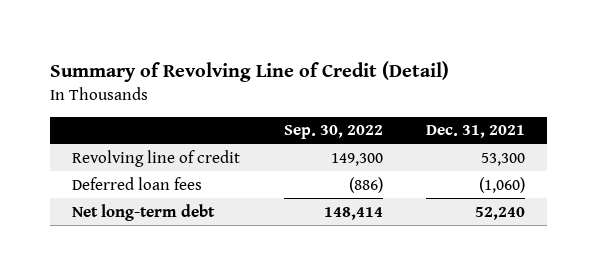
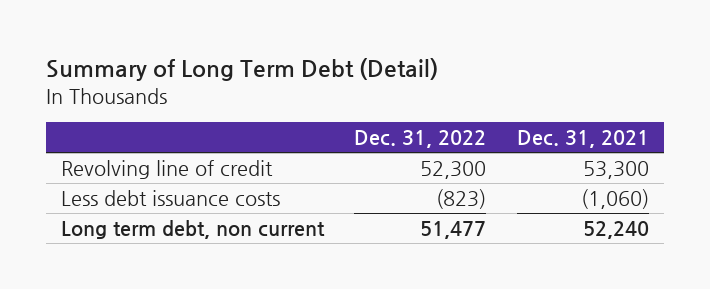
[50,60,450,82] Summary of Revolving Line of Credit (Detail) -> [46,58,439,82] Summary of Long Term Debt (Detail)
[283,125,383,140] Sep. 30, 2022 -> none
none -> [354,129,487,148] Dec. 31, 2022
[72,176,203,190] Deferred loan fees -> [61,189,281,206] Less debt issuance costs
[72,203,216,221] Net long-term debt -> [61,219,326,239] Long term debt, non current

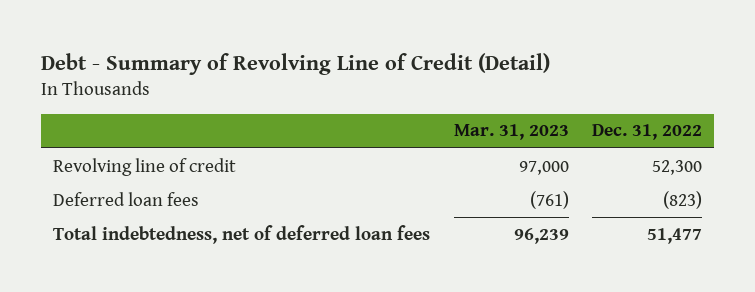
[46,58,439,82] Summary of Long Term Debt (Detail) -> [41,53,551,76] Debt - Summary of Revolving Line of Credit (Detail)
[516,129,649,148] Dec. 31, 2021 -> none
none -> [453,124,569,141] Mar. 31, 2023
[61,189,281,206] Less debt issuance costs -> [53,191,200,206] Deferred loan fees
[61,219,326,239] Long term debt, non current -> [53,224,431,244] Total indebtedness, net of deferred loan fees

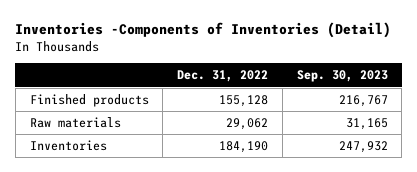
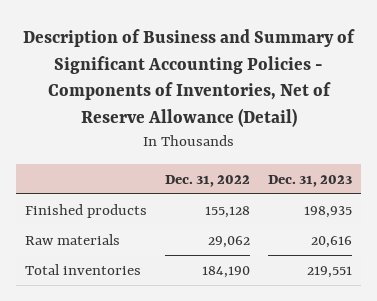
[15,22,392,39] Inventories -Components of Inventories (Detail) -> [22,28,355,128] Description of Business and Summary of Significant Accounting Policies - Components of Inventories, Net of Reserve Allowance (Detail)
[296,70,388,83] Sep. 30, 2023 -> none
none -> [268,174,353,187] Dec. 31, 2023
[29,139,107,151] Inventories -> [25,264,142,276] Total inventories

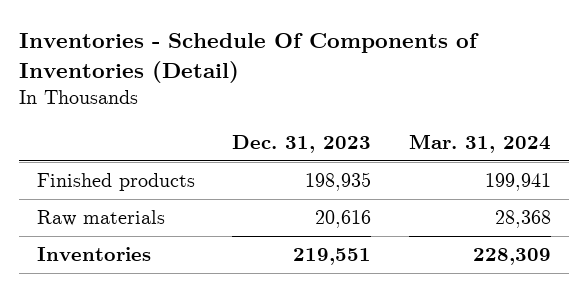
[22,28,355,128] Description of Business and Summary of Significant Accounting Policies - Components of Inventories, Net of Reserve Allowance (Detail) -> [18,33,479,84] Inventories - Schedule Of Components of Inventories (Detail)
[165,174,251,187] Dec. 31, 2022 -> none
none -> [408,133,551,153] Mar. 31, 2024
[25,264,142,276] Total inventories -> [37,247,152,262] Inventories

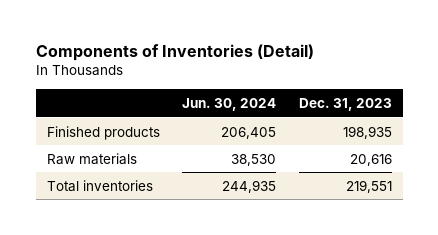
[18,33,479,84] Inventories - Schedule Of Components of Inventories (Detail) -> [35,43,314,61] Components of Inventories (Detail)
[408,133,551,153] Mar. 31, 2024 -> none
none -> [182,97,277,111] Jun. 30, 2024
[37,247,152,262] Inventories -> [46,179,153,192] Total inventories

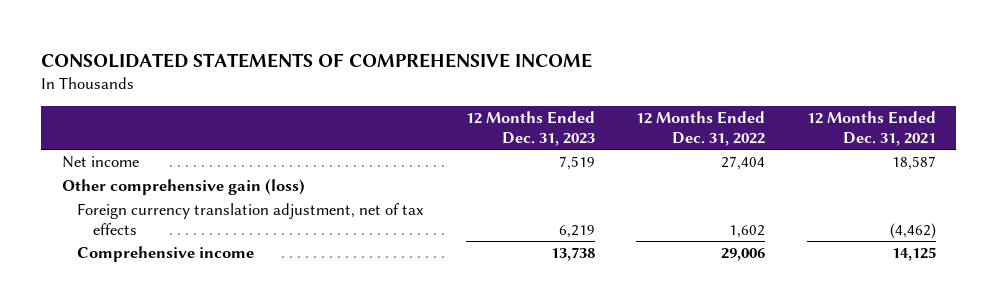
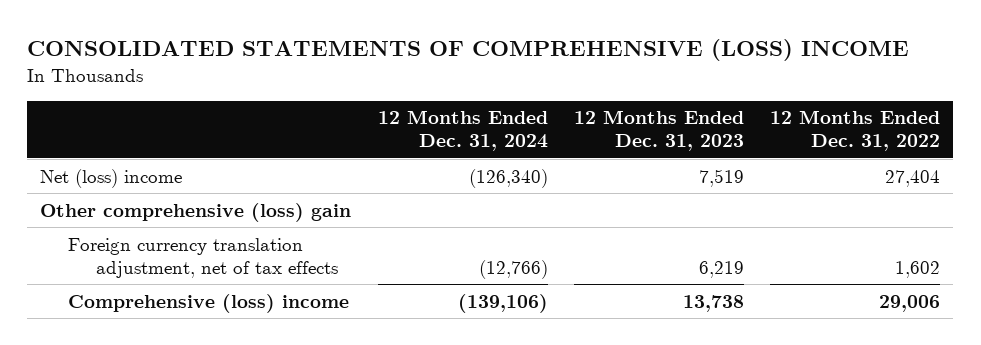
[41,52,593,68] CONSOLIDATED STATEMENTS OF COMPREHENSIVE INCOME -> [27,39,910,62] CONSOLIDATED STATEMENTS OF COMPREHENSIVE (LOSS) INCOME
[806,111,936,146] 12 Months Ended Dec. 31, 2021 -> none
none -> [377,110,548,152] 12 Months Ended Dec. 31, 2024
[61,156,139,169] Net income -> [40,168,183,188] Net (loss) income
[61,179,305,196] Other comprehensive gain (loss) -> [40,202,352,222] Other comprehensive (loss) gain
[77,246,255,263] Comprehensive income -> [67,293,349,313] Comprehensive (loss) income

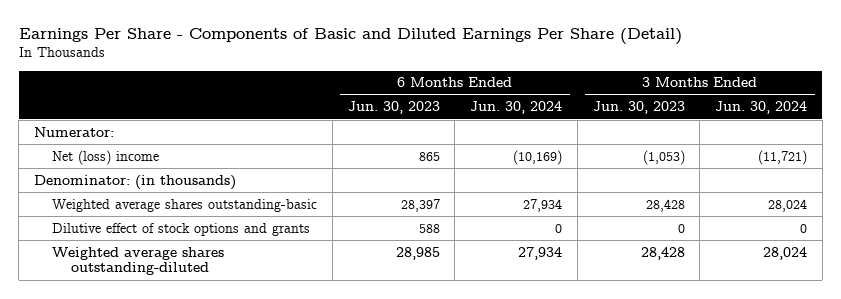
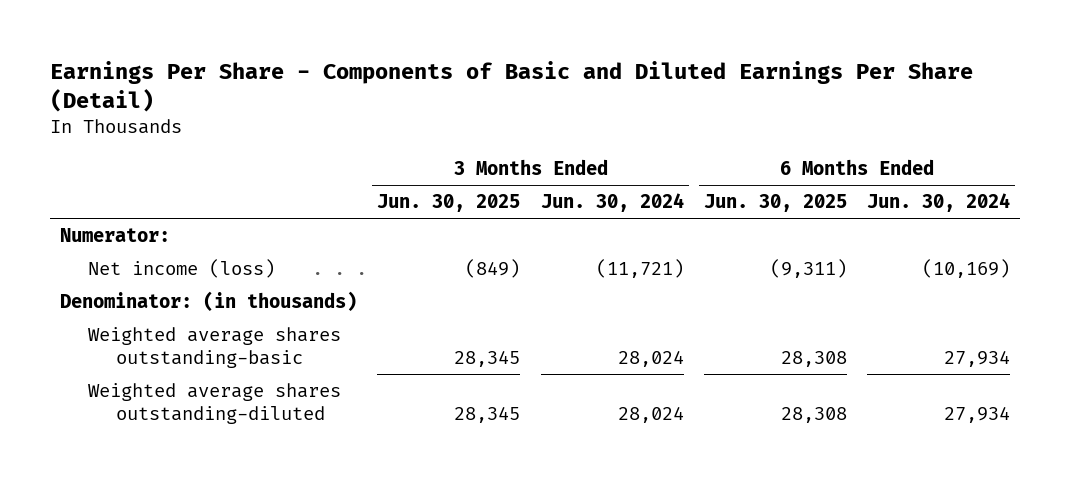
[347,101,440,115] Jun. 30, 2023 -> none
[592,101,685,115] Jun. 30, 2023 -> none
none -> [377,194,521,213] Jun. 30, 2025
none -> [703,194,847,213] Jun. 30, 2025
[52,149,160,165] Net (loss) income -> [88,259,276,279] Net income (loss)
[52,222,311,236] Dilutive effect of stock options and grants -> none

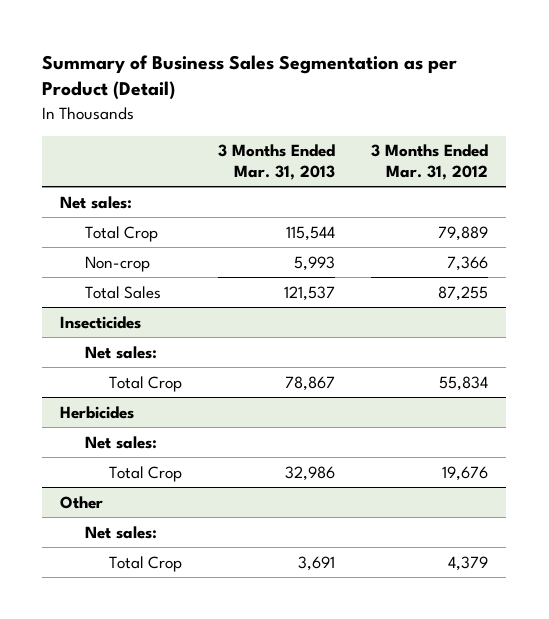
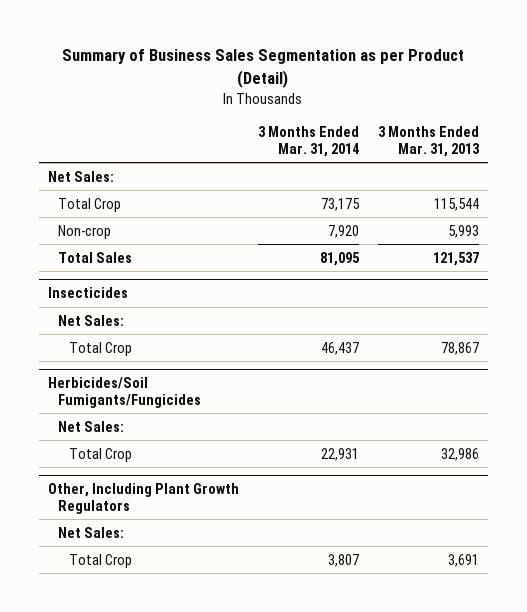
[371,144,489,181] 3 Months Ended Mar. 31, 2012 -> none
none -> [257,125,359,157] 3 Months Ended Mar. 31, 2014
[60,195,133,209] Net sales: -> [48,170,115,182] Net Sales:
[84,345,157,359] Net sales: -> [58,314,125,326] Net Sales:
[60,405,135,419] Herbicides -> none
none -> [48,377,202,408] Herbicides/Soil Fumigants/Fungicides
[84,435,157,449] Net sales: -> [58,420,125,432] Net Sales:
[60,495,104,509] Other -> none
none -> [48,483,240,514] Other, Including Plant Growth Regulators
[84,525,157,539] Net sales: -> [58,526,125,538] Net Sales:

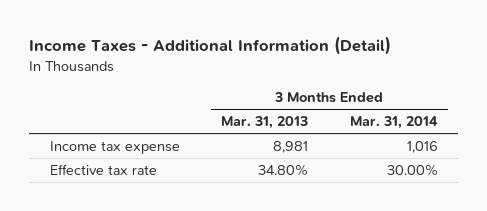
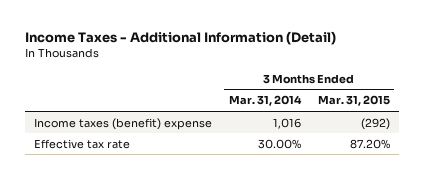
[221,116,309,130] Mar. 31, 2013 -> none
none -> [317,95,390,107] Mar. 31, 2015
[49,140,180,154] Income tax expense -> [33,117,212,130] Income taxes (benefit) expense

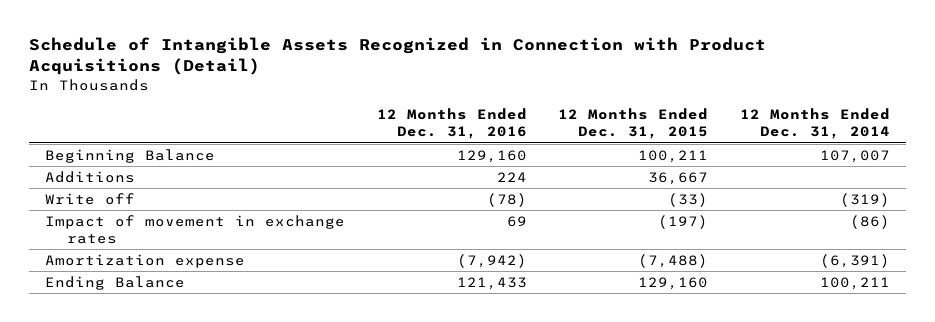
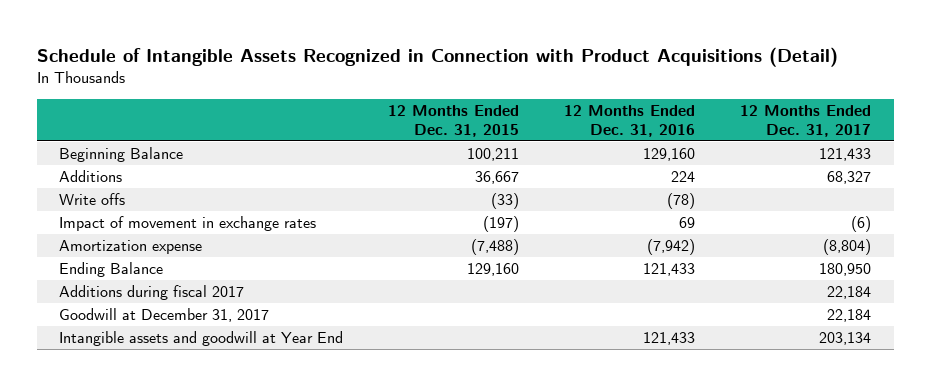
[739,108,890,140] 12 Months Ended Dec. 31, 2014 -> none
none -> [740,105,872,138] 12 Months Ended Dec. 31, 2017
[45,192,136,205] Write off -> [59,193,126,206] Write offs
none -> [59,285,245,301] Additions during fiscal 2017
none -> [59,308,270,323] Goodwill at December 31, 2017
none -> [59,331,344,347] Intangible assets and goodwill at Year End

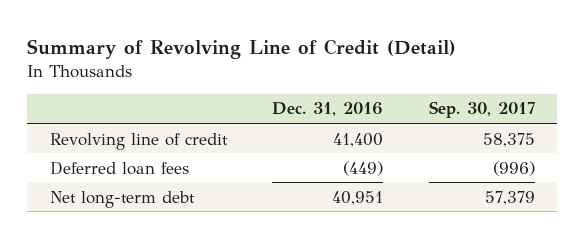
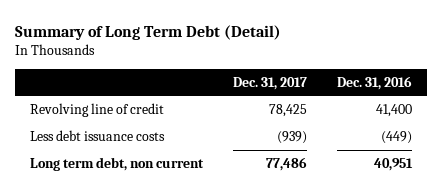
[27,38,457,59] Summary of Revolving Line of Credit (Detail) -> [15,24,282,40] Summary of Long Term Debt (Detail)
[428,101,535,119] Sep. 30, 2017 -> none
none -> [233,76,308,90] Dec. 31, 2017
[50,160,190,175] Deferred loan fees -> [30,129,166,141] Less debt issuance costs
[50,190,196,208] Net long-term debt -> [30,156,205,171] Long term debt, non current

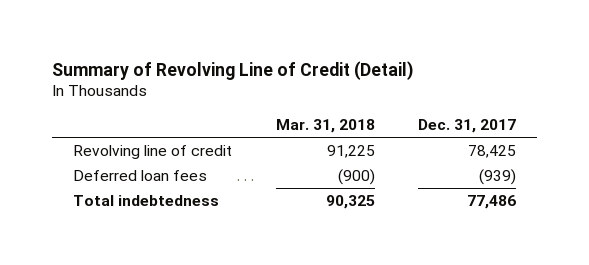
[15,24,282,40] Summary of Long Term Debt (Detail) -> [51,60,414,80] Summary of Revolving Line of Credit (Detail)
[336,75,412,90] Dec. 31, 2016 -> none
none -> [275,119,375,134] Mar. 31, 2018
[30,129,166,141] Less debt issuance costs -> [73,170,208,182] Deferred loan fees
[30,156,205,171] Long term debt, non current -> [73,195,220,207] Total indebtedness

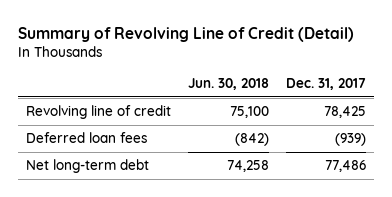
[275,119,375,134] Mar. 31, 2018 -> none
none -> [187,78,269,91] Jun. 30, 2018
[73,195,220,207] Total indebtedness -> [26,159,150,174] Net long-term debt

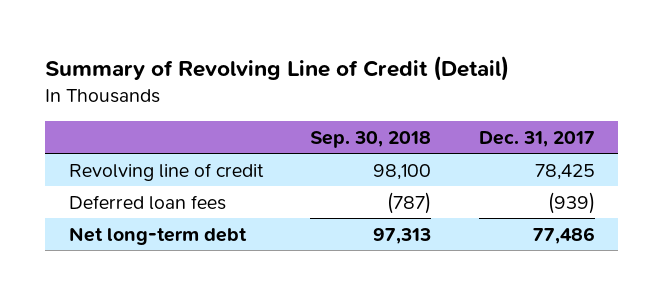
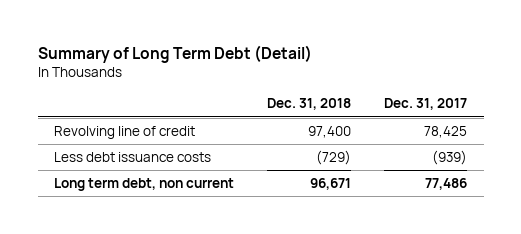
[45,55,510,81] Summary of Revolving Line of Credit (Detail) -> [37,44,312,63] Summary of Long Term Debt (Detail)
[310,130,432,148] Sep. 30, 2018 -> none
none -> [267,98,352,111] Dec. 31, 2018
[68,194,226,210] Deferred loan fees -> [54,152,212,163] Less debt issuance costs
[68,226,247,245] Net long-term debt -> [54,178,235,192] Long term debt, non current

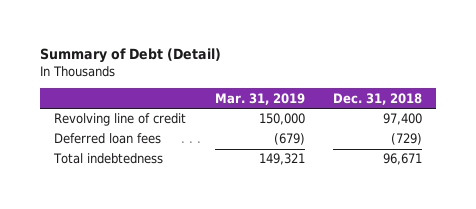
[37,44,312,63] Summary of Long Term Debt (Detail) -> [40,48,222,64] Summary of Debt (Detail)
[384,98,468,111] Dec. 31, 2017 -> none
none -> [214,92,305,105] Mar. 31, 2019
[54,152,212,163] Less debt issuance costs -> [54,133,162,145] Deferred loan fees
[54,178,235,192] Long term debt, non current -> [53,153,164,165] Total indebtedness

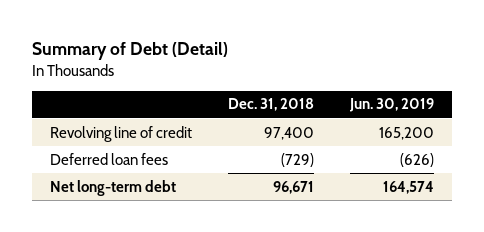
[214,92,305,105] Mar. 31, 2019 -> none
none -> [348,98,434,113] Jun. 30, 2019
[53,153,164,165] Total indebtedness -> [49,179,176,196] Net long-term debt

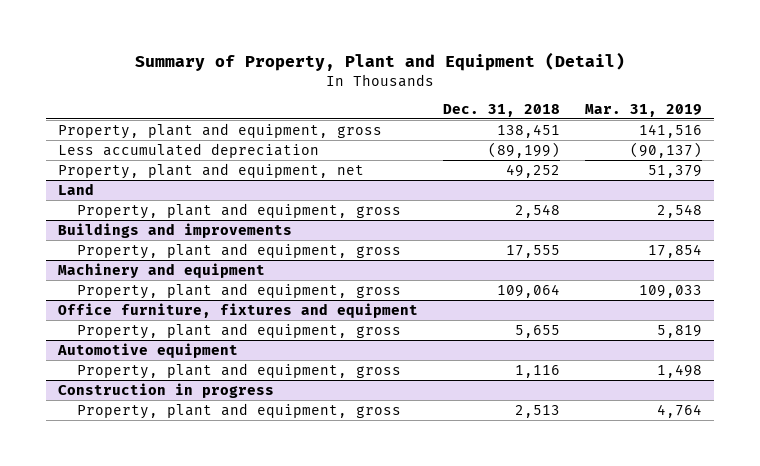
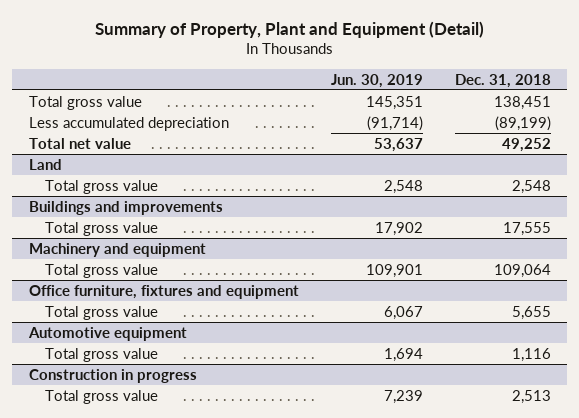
[584,103,702,117] Mar. 31, 2019 -> none
none -> [330,73,423,88] Jun. 30, 2019
[57,122,382,139] Property, plant and equipment, gross -> [28,95,142,110] Total gross value
[57,162,364,179] Property, plant and equipment, net -> [28,137,131,149] Total net value
[76,202,401,219] Property, plant and equipment, gross -> [45,179,159,194] Total gross value
[76,242,401,259] Property, plant and equipment, gross -> [45,221,159,236] Total gross value
[76,282,401,299] Property, plant and equipment, gross -> [45,263,159,278] Total gross value
[76,322,401,339] Property, plant and equipment, gross -> [45,305,159,320] Total gross value
[76,362,401,379] Property, plant and equipment, gross -> [45,347,159,362] Total gross value
[76,402,401,419] Property, plant and equipment, gross -> [45,389,159,404] Total gross value

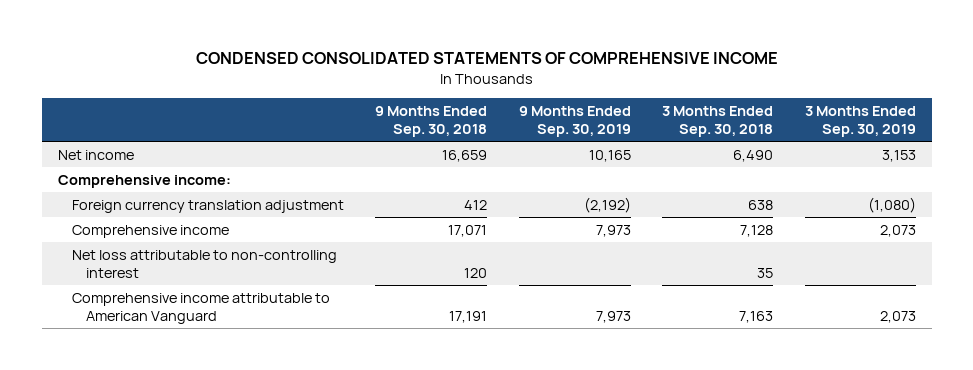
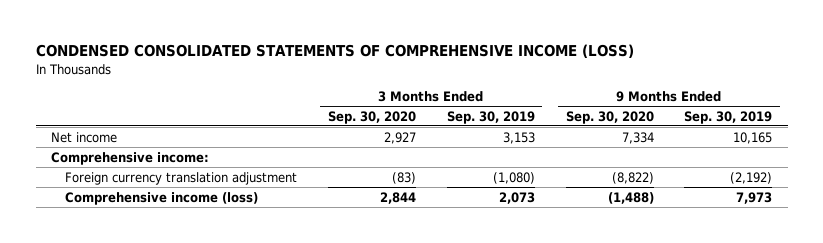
[195,52,778,65] CONDENSED CONSOLIDATED STATEMENTS OF COMPREHENSIVE INCOME -> [35,43,634,58] CONDENSED CONSOLIDATED STATEMENTS OF COMPREHENSIVE INCOME (LOSS)
[375,105,488,137] 9 Months Ended Sep. 30, 2018 -> none
[662,105,774,137] 3 Months Ended Sep. 30, 2018 -> none
none -> [328,110,417,124] Sep. 30, 2020
none -> [565,110,654,124] Sep. 30, 2020
[71,249,337,278] Net loss attributable to non-controlling interest -> none
[71,292,330,324] Comprehensive income attributable to American Vanguard -> none
[71,224,229,238] Comprehensive income -> [65,191,259,205] Comprehensive income (loss)

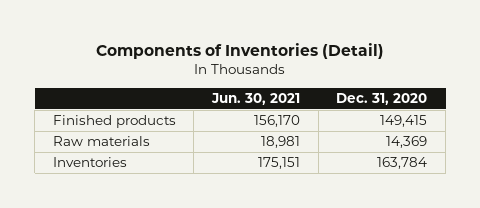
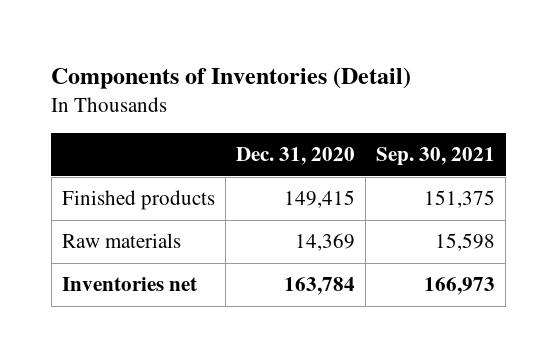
[211,92,301,105] Jun. 30, 2021 -> none
none -> [375,147,495,167] Sep. 30, 2021
[52,157,127,168] Inventories -> [61,277,197,292] Inventories net

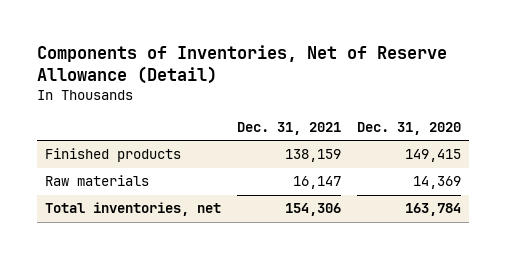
[51,66,412,89] Components of Inventories (Detail) -> [36,44,447,84] Components of Inventories, Net of Reserve Allowance (Detail)
[375,147,495,167] Sep. 30, 2021 -> none
none -> [236,122,341,136] Dec. 31, 2021
[61,277,197,292] Inventories net -> [44,202,221,217] Total inventories, net

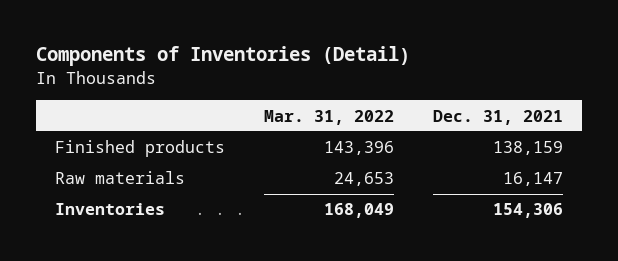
[36,44,447,84] Components of Inventories, Net of Reserve Allowance (Detail) -> [35,46,410,67] Components of Inventories (Detail)
[357,122,462,136] Dec. 31, 2020 -> none
none -> [263,109,394,125] Mar. 31, 2022
[44,202,221,217] Total inventories, net -> [55,203,166,216] Inventories

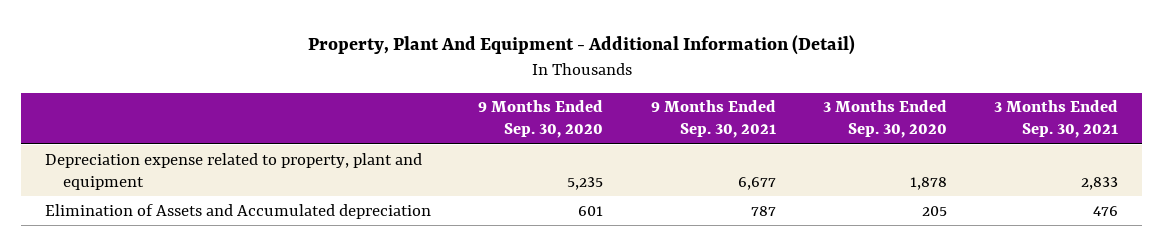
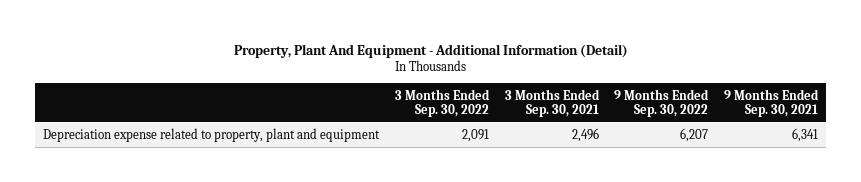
[478,100,604,139] 9 Months Ended Sep. 30, 2020 -> none
[823,100,948,139] 3 Months Ended Sep. 30, 2020 -> none
none -> [394,88,490,117] 3 Months Ended Sep. 30, 2022
none -> [614,88,710,117] 9 Months Ended Sep. 30, 2022
[45,203,432,219] Elimination of Assets and Accumulated depreciation -> none
[737,176,776,190] 6,677 -> [791,128,818,143] 6,341
[1081,176,1119,190] 2,833 -> [571,128,599,143] 2,496

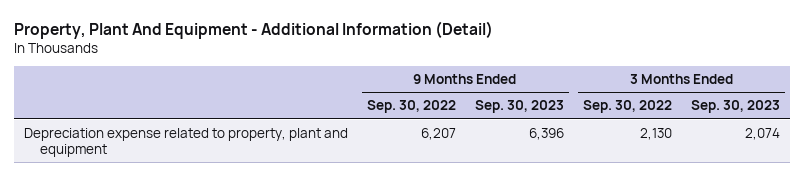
[504,88,600,117] 3 Months Ended Sep. 30, 2021 -> none
[723,88,819,117] 9 Months Ended Sep. 30, 2021 -> none
none -> [474,100,564,114] Sep. 30, 2023
none -> [691,100,781,114] Sep. 30, 2023
[461,129,489,143] 2,091 -> [640,127,673,140] 2,130

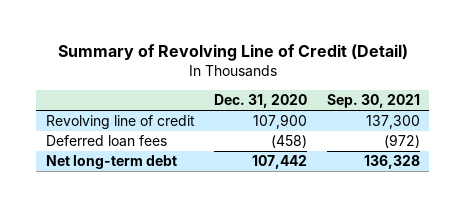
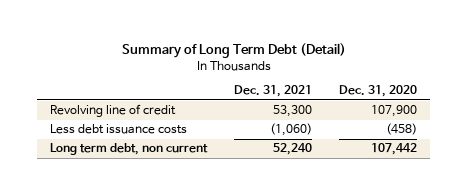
[57,44,408,62] Summary of Revolving Line of Credit (Detail) -> [121,43,346,59] Summary of Long Term Debt (Detail)
[326,94,420,109] Sep. 30, 2021 -> none
none -> [234,85,313,98] Dec. 31, 2021
[45,135,167,148] Deferred loan fees -> [50,124,188,135] Less debt issuance costs
[45,155,177,170] Net long-term debt -> [50,143,209,156] Long term debt, non current

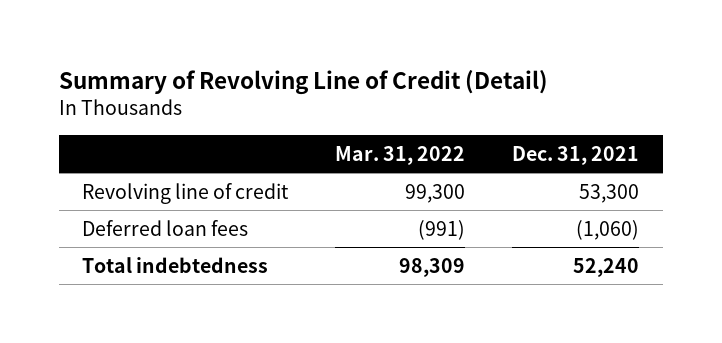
[121,43,346,59] Summary of Long Term Debt (Detail) -> [58,70,548,96] Summary of Revolving Line of Credit (Detail)
[338,85,417,98] Dec. 31, 2020 -> none
none -> [335,145,466,165] Mar. 31, 2022
[50,124,188,135] Less debt issuance costs -> [82,219,249,236] Deferred loan fees
[50,143,209,156] Long term debt, non current -> [82,256,269,273] Total indebtedness

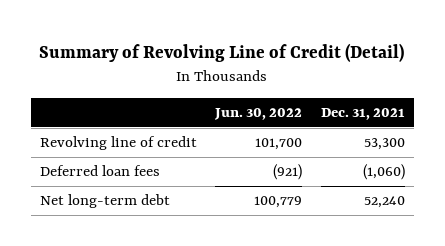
[335,145,466,165] Mar. 31, 2022 -> none
none -> [214,108,303,121] Jun. 30, 2022
[82,256,269,273] Total indebtedness -> [40,194,171,209] Net long-term debt

